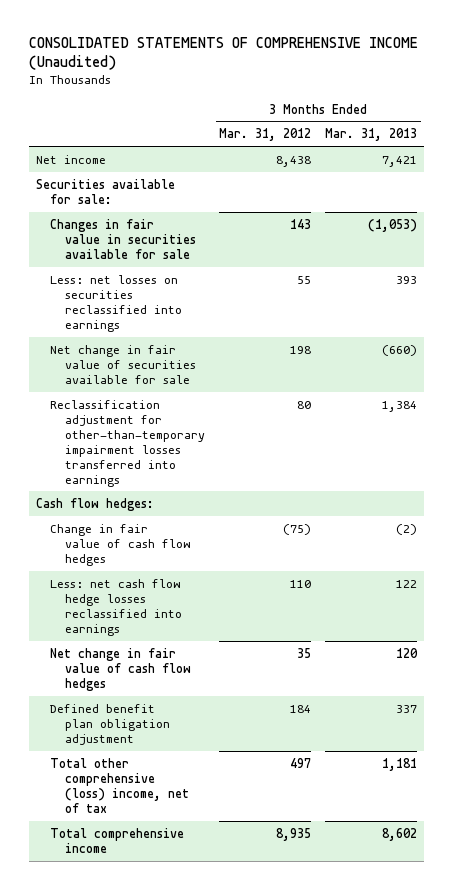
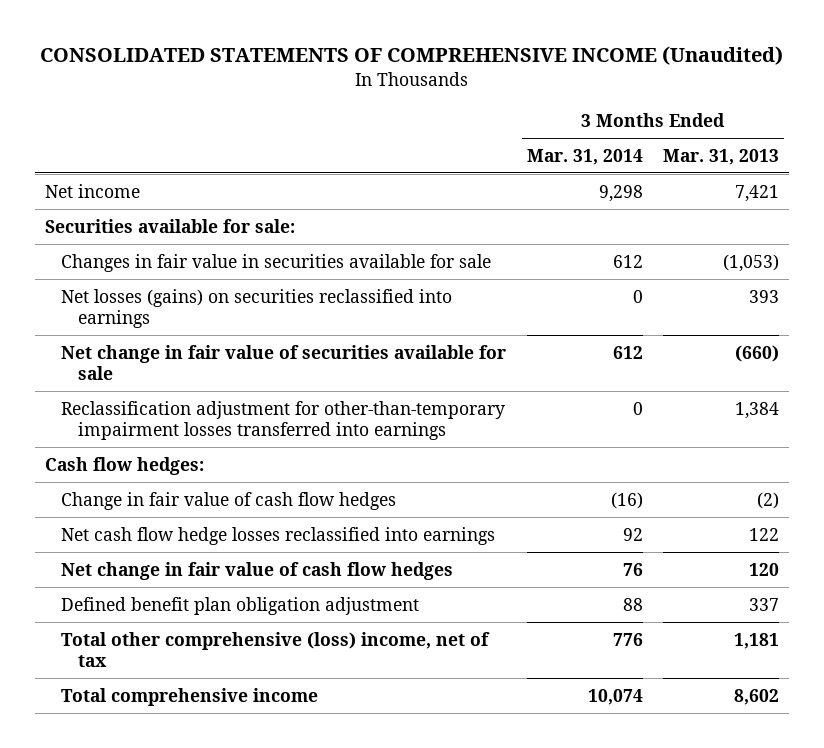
[219,128,312,142] Mar. 31, 2012 -> none
none -> [526,148,643,165] Mar. 31, 2014
[50,274,183,332] Less: net losses on securities reclassified into earnings -> [61,288,453,328] Net losses (gains) on securities reclassified into earnings
[50,578,183,636] Less: net cash flow hedge losses reclassified into earnings -> [61,526,496,545] Net cash flow hedge losses reclassified into earnings

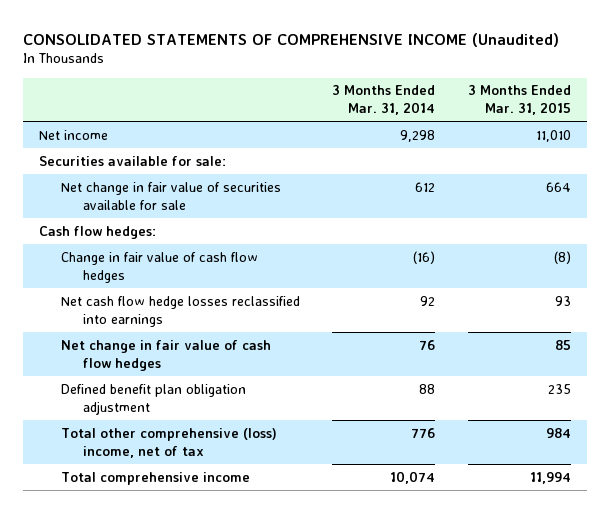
[663,148,780,165] Mar. 31, 2013 -> none
none -> [467,85,571,116] 3 Months Ended Mar. 31, 2015
[61,253,492,272] Changes in fair value in securities available for sale -> none
[61,288,453,328] Net losses (gains) on securities reclassified into earnings -> none
[61,400,506,440] Reclassification adjustment for other-than-temporary impairment losses transferred into earnings -> none

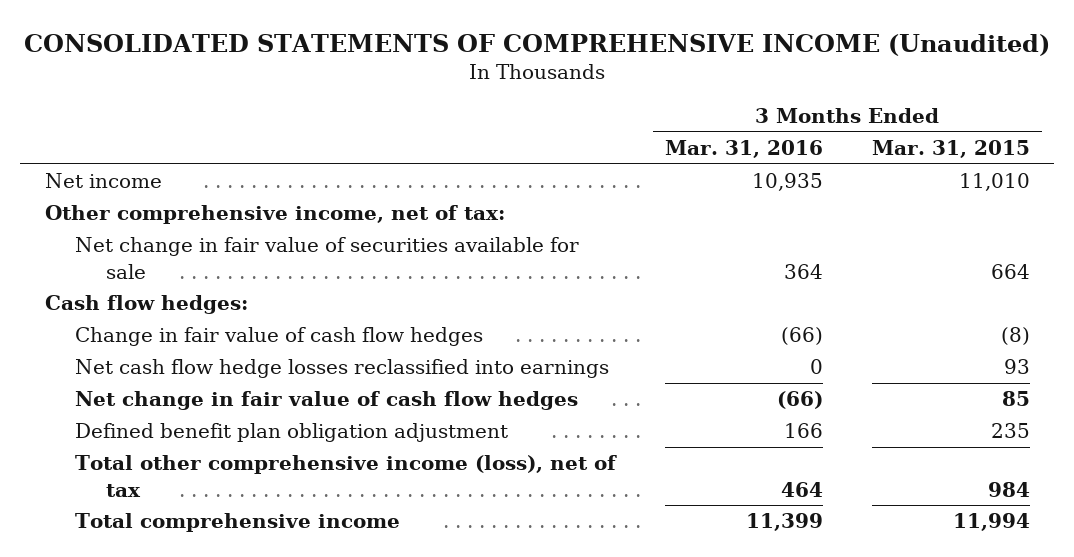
[332,85,436,116] 3 Months Ended Mar. 31, 2014 -> none
none -> [664,139,823,158] Mar. 31, 2016
[38,155,226,166] Securities available for sale: -> [44,205,505,225] Other comprehensive income, net of tax:
[60,427,277,458] Total other comprehensive (loss) income, net of tax -> [75,455,618,497] Total other comprehensive income (loss), net of tax

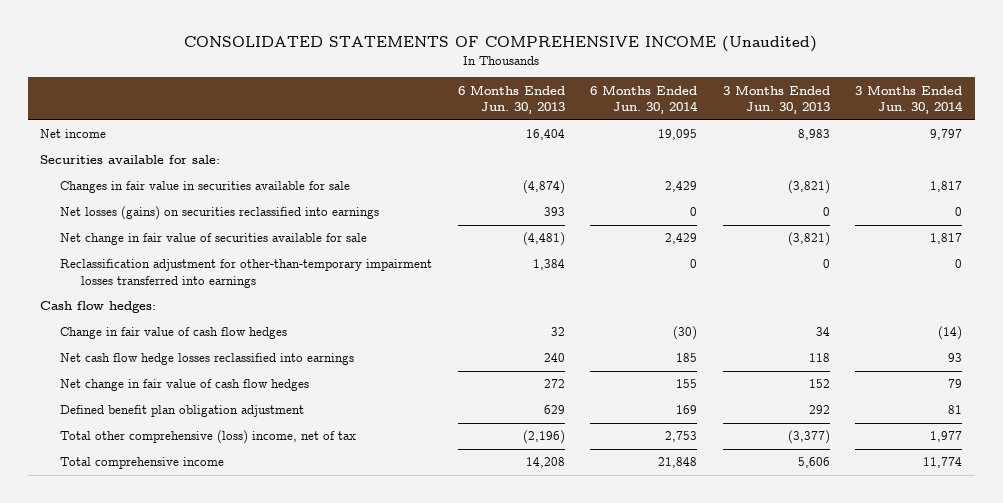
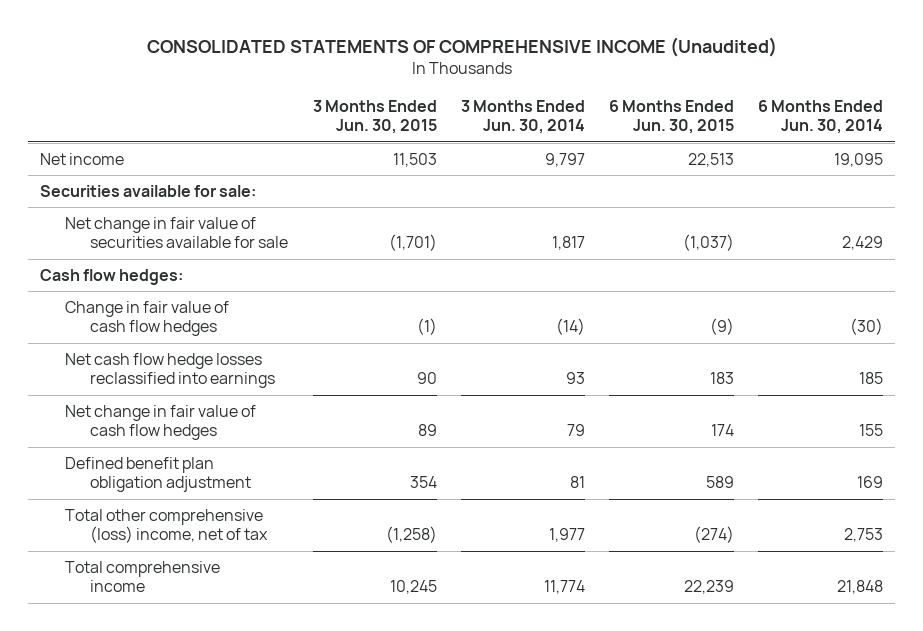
[457,84,565,115] 6 Months Ended Jun. 30, 2013 -> none
[722,84,830,115] 3 Months Ended Jun. 30, 2013 -> none
none -> [312,99,437,135] 3 Months Ended Jun. 30, 2015
none -> [608,99,734,135] 6 Months Ended Jun. 30, 2015
[60,181,351,194] Changes in fair value in securities available for sale -> none
[60,206,380,221] Net losses (gains) on securities reclassified into earnings -> none
[60,259,433,288] Reclassification adjustment for other-than-temporary impairment losses transferred into earnings -> none

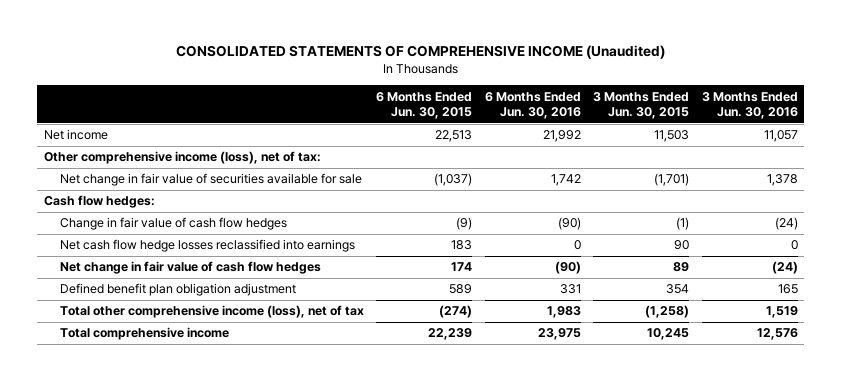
[460,99,585,135] 3 Months Ended Jun. 30, 2014 -> none
[757,99,883,135] 6 Months Ended Jun. 30, 2014 -> none
none -> [484,91,581,120] 6 Months Ended Jun. 30, 2016
none -> [702,91,799,120] 3 Months Ended Jun. 30, 2016
[40,184,257,197] Securities available for sale: -> [43,151,321,165] Other comprehensive income (loss), net of tax:
[65,508,269,544] Total other comprehensive (loss) income, net of tax -> [59,305,364,319] Total other comprehensive income (loss), net of tax

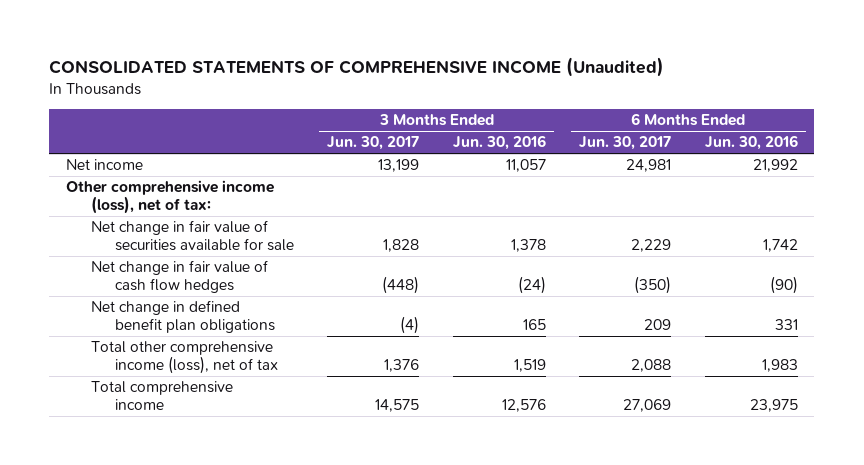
[376,91,473,120] 6 Months Ended Jun. 30, 2015 -> none
[593,91,690,120] 3 Months Ended Jun. 30, 2015 -> none
none -> [327,136,420,151] Jun. 30, 2017
none -> [579,136,672,151] Jun. 30, 2017
[43,195,155,209] Cash flow hedges: -> none
[59,217,287,231] Change in fair value of cash flow hedges -> none
[59,239,355,253] Net cash flow hedge losses reclassified into earnings -> none
[59,283,296,297] Defined benefit plan obligation adjustment -> [90,300,275,333] Net change in defined benefit plan obligations

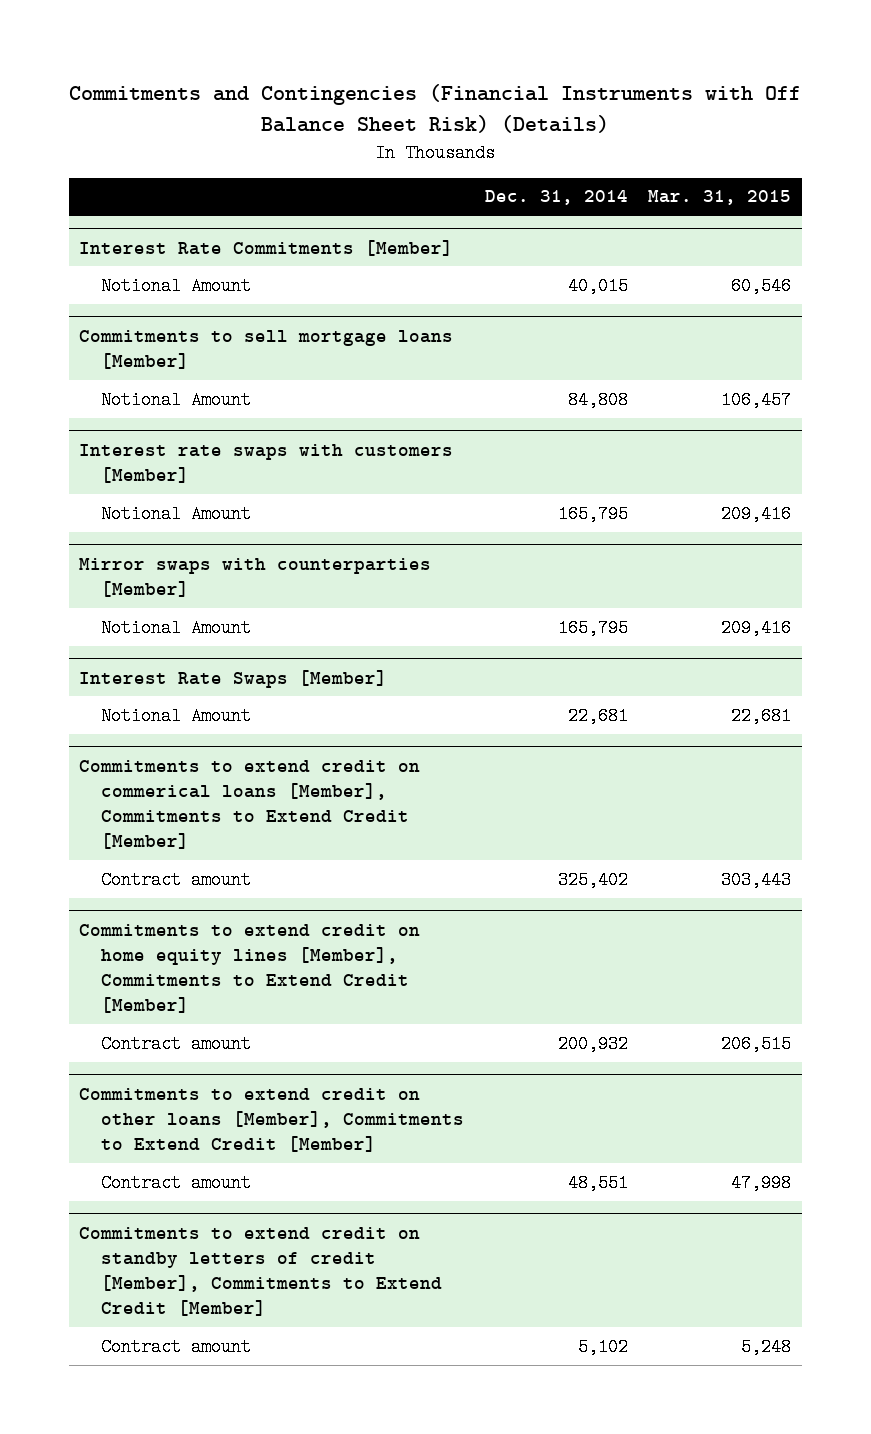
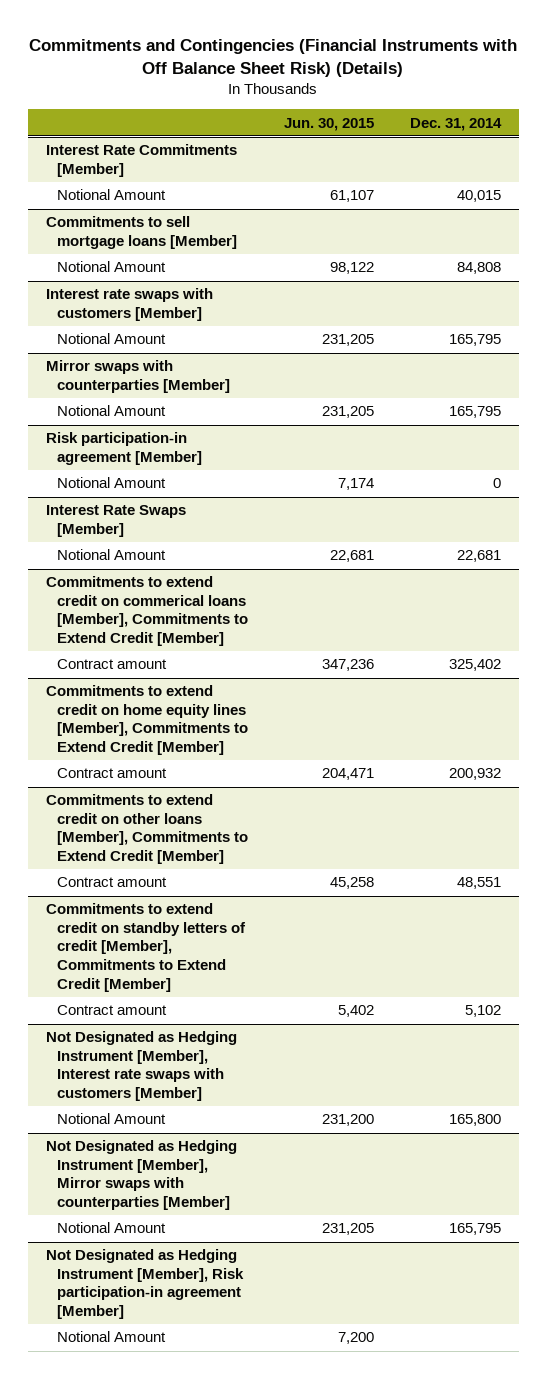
[648,190,792,206] Mar. 31, 2015 -> none
none -> [284,117,375,131] Jun. 30, 2015
none -> [45,432,203,465] Risk participation-in agreement [Member]
none -> [57,477,167,489] Notional Amount
none -> [45,1031,237,1101] Not Designated as Hedging Instrument [Member], Interest rate swaps with customers [Member]
none -> [57,1113,167,1125] Notional Amount
none -> [45,1140,237,1210] Not Designated as Hedging Instrument [Member], Mirror swaps with counterparties [Member]
none -> [57,1222,167,1234] Notional Amount
none -> [45,1249,245,1319] Not Designated as Hedging Instrument [Member], Risk participation-in agreement [Member]
none -> [57,1331,167,1343] Notional Amount

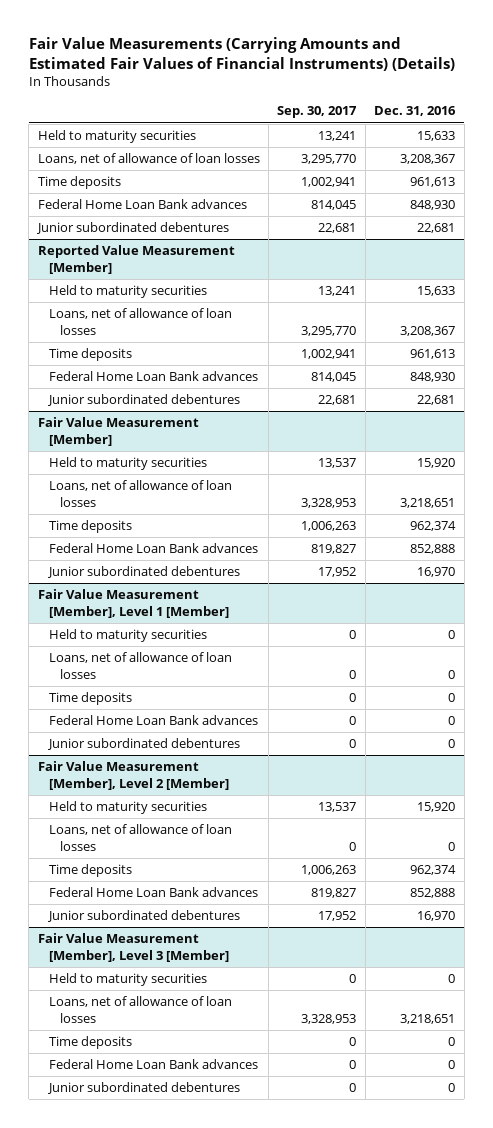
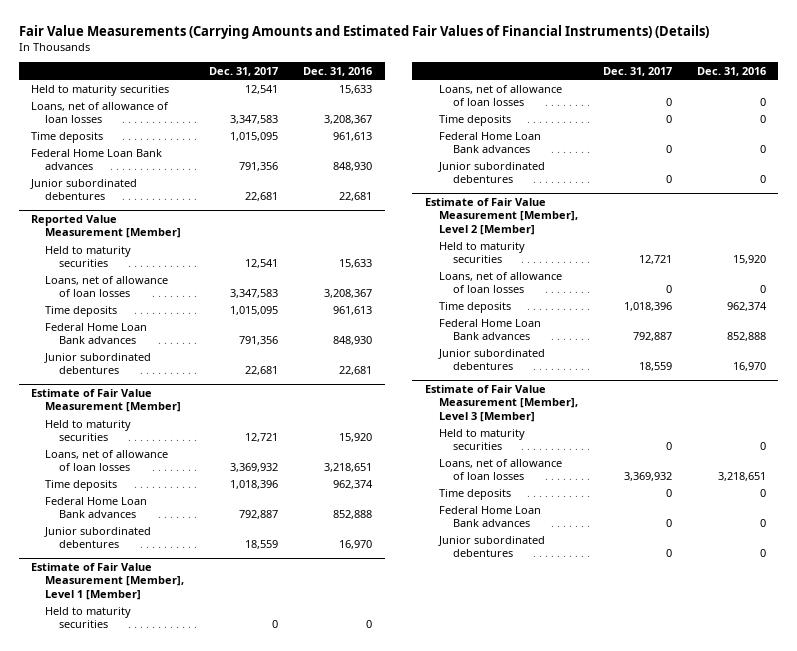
[277,106,358,119] Sep. 30, 2017 -> none
none -> [209,66,279,76] Dec. 31, 2017
[37,417,199,446] Fair Value Measurement [Member] -> [31,389,182,413] Estimate of Fair Value Measurement [Member]
[37,589,229,618] Fair Value Measurement [Member], Level 1 [Member] -> [31,563,185,600] Estimate of Fair Value Measurement [Member], Level 1 [Member]
[37,761,229,790] Fair Value Measurement [Member], Level 2 [Member] -> [424,198,578,235] Estimate of Fair Value Measurement [Member], Level 2 [Member]
[37,933,229,962] Fair Value Measurement [Member], Level 3 [Member] -> [424,385,578,422] Estimate of Fair Value Measurement [Member], Level 3 [Member]

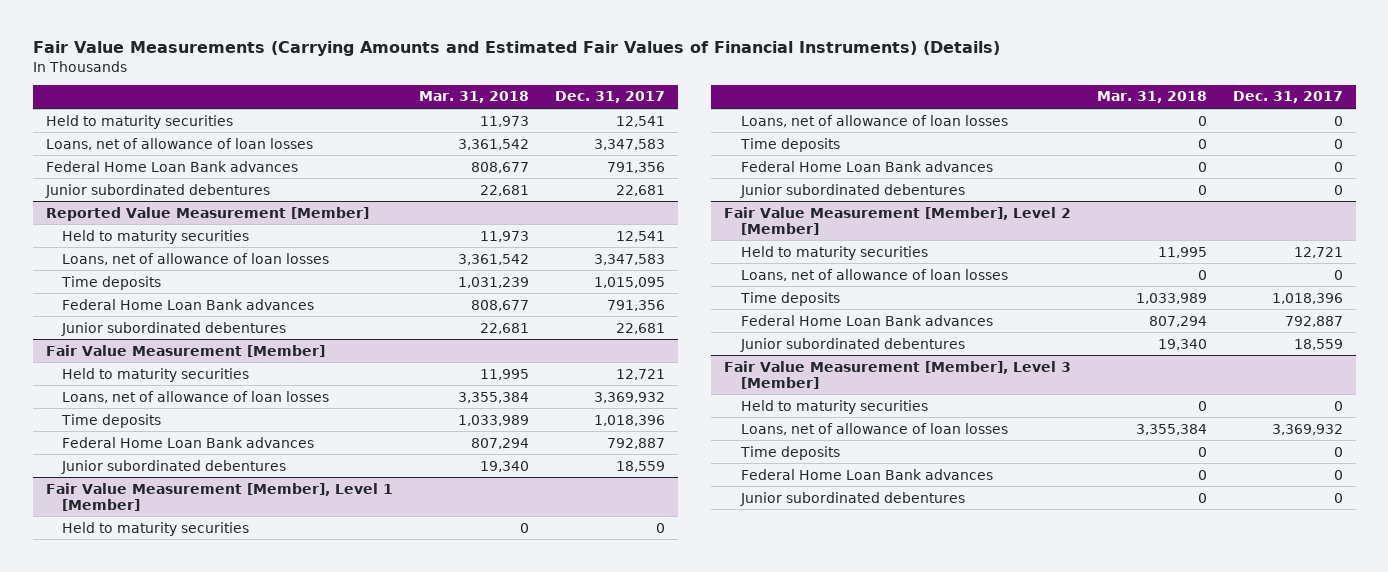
[303,66,373,76] Dec. 31, 2016 -> none
none -> [418,91,529,104] Mar. 31, 2018
[31,131,104,143] Time deposits -> none
[31,389,182,413] Estimate of Fair Value Measurement [Member] -> [45,344,325,357] Fair Value Measurement [Member]
[31,563,185,600] Estimate of Fair Value Measurement [Member], Level 1 [Member] -> [45,482,393,511] Fair Value Measurement [Member], Level 1 [Member]
[424,198,578,235] Estimate of Fair Value Measurement [Member], Level 2 [Member] -> [723,206,1071,235] Fair Value Measurement [Member], Level 2 [Member]
[424,385,578,422] Estimate of Fair Value Measurement [Member], Level 3 [Member] -> [723,360,1071,389] Fair Value Measurement [Member], Level 3 [Member]

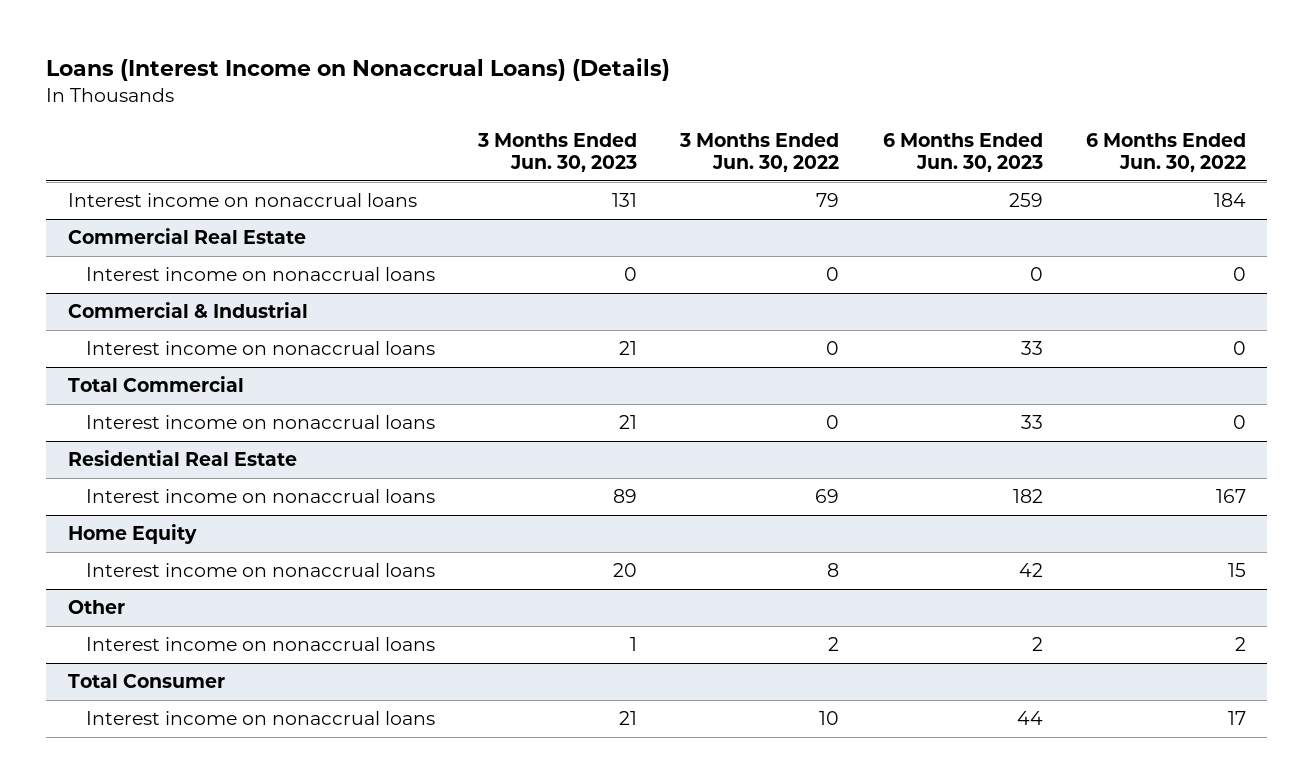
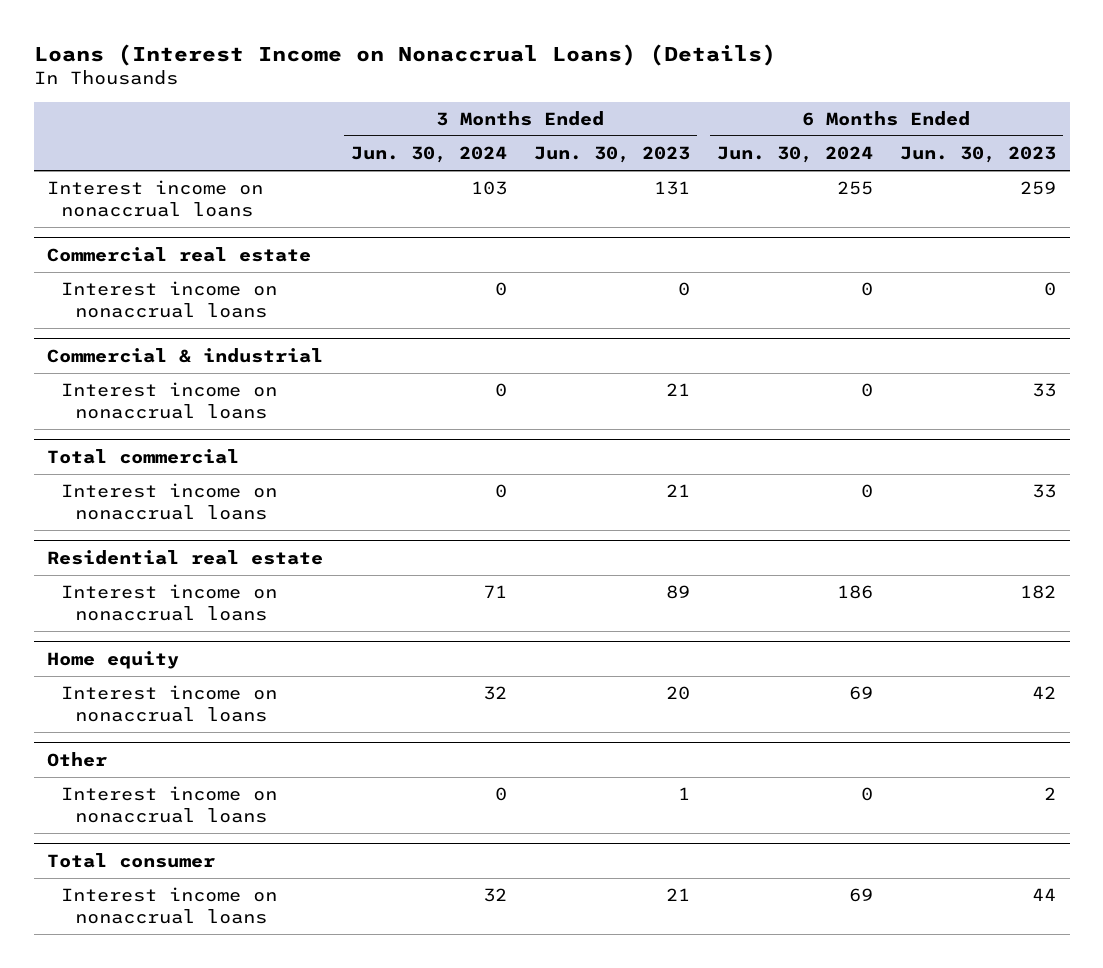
[679,132,840,173] 3 Months Ended Jun. 30, 2022 -> none
[1085,132,1246,173] 6 Months Ended Jun. 30, 2022 -> none
none -> [350,146,507,164] Jun. 30, 2024
none -> [716,146,873,164] Jun. 30, 2024
[68,228,307,245] Commercial Real Estate -> [47,246,312,262] Commercial real estate
[68,302,309,319] Commercial & Industrial -> [47,347,324,363] Commercial & industrial
[68,376,245,393] Total Commercial -> [47,448,240,464] Total commercial
[68,450,298,467] Residential Real Estate -> [47,549,324,565] Residential real estate
[68,524,198,545] Home Equity -> [47,650,180,669] Home equity
[68,674,226,689] Total Consumer -> [47,852,216,868] Total consumer

